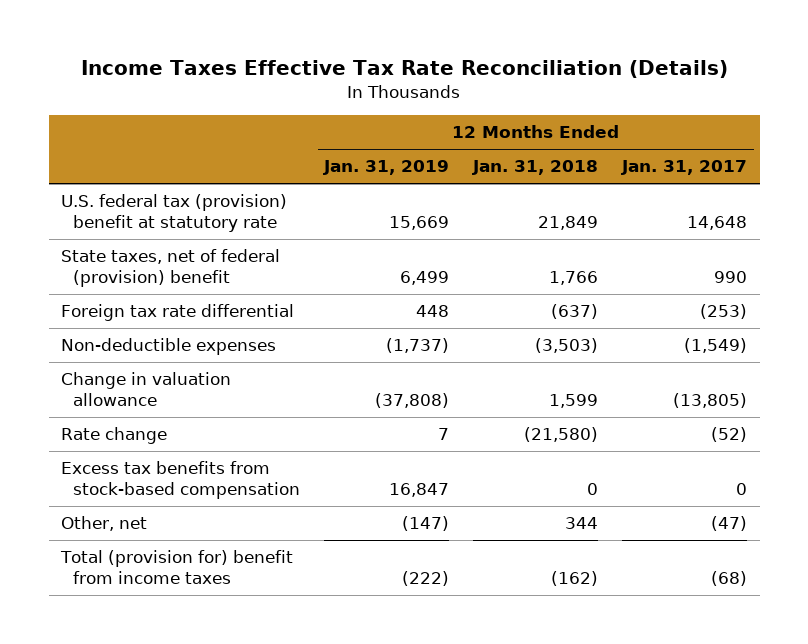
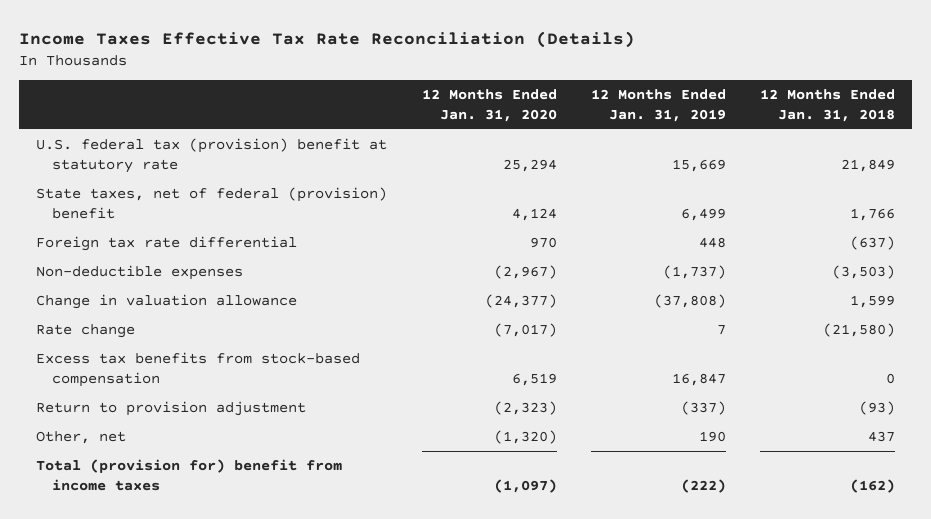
[621,160,748,176] Jan. 31, 2017 -> none
none -> [421,89,557,123] 12 Months Ended Jan. 31, 2020
none -> [36,401,307,417] Return to provision adjustment
[402,516,450,532] (147) -> [698,431,726,443] 190
[565,517,599,530] 344 -> [867,431,895,443] 437

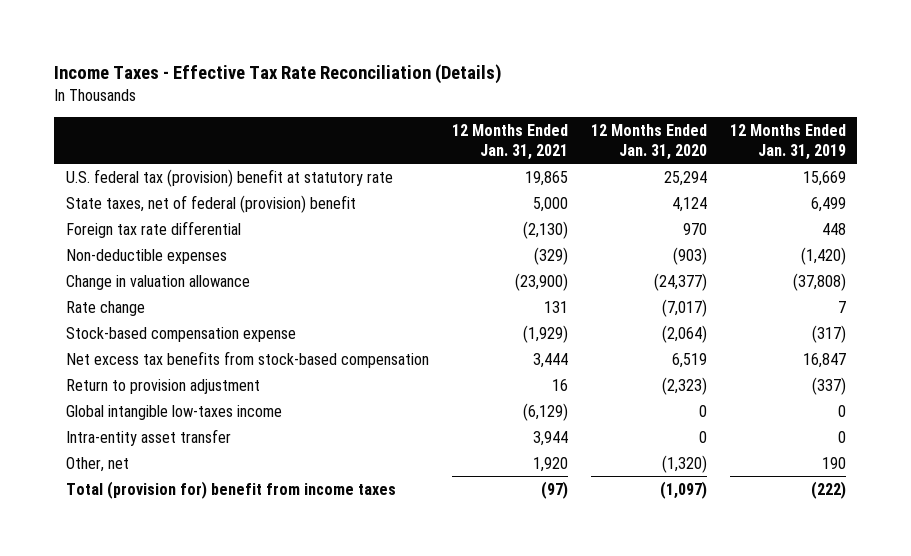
[19,30,636,48] Income Taxes Effective Tax Rate Reconciliation (Details) -> [54,64,503,85] Income Taxes - Effective Tax Rate Reconciliation (Details)
[759,89,895,123] 12 Months Ended Jan. 31, 2018 -> none
none -> [451,123,568,160] 12 Months Ended Jan. 31, 2021
[493,265,557,280] (2,967) -> [672,246,707,265] (903)
[662,265,726,280] (1,737) -> [800,246,846,265] (1,420)
none -> [65,326,296,342] Stock-based compensation expense
[36,352,361,387] Excess tax benefits from stock-based compensation -> [65,350,429,368] Net excess tax benefits from stock-based compensation
none -> [65,404,282,420] Global intangible low-taxes income
none -> [65,428,231,446] Intra-entity asset transfer

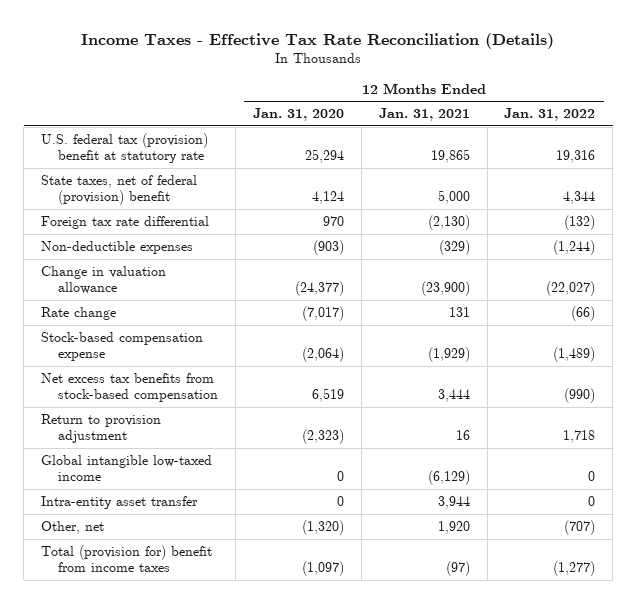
[729,123,846,160] 12 Months Ended Jan. 31, 2019 -> none
none -> [504,108,596,122] Jan. 31, 2022
[65,404,282,420] Global intangible low-taxes income -> [41,454,213,482] Global intangible low-taxed income

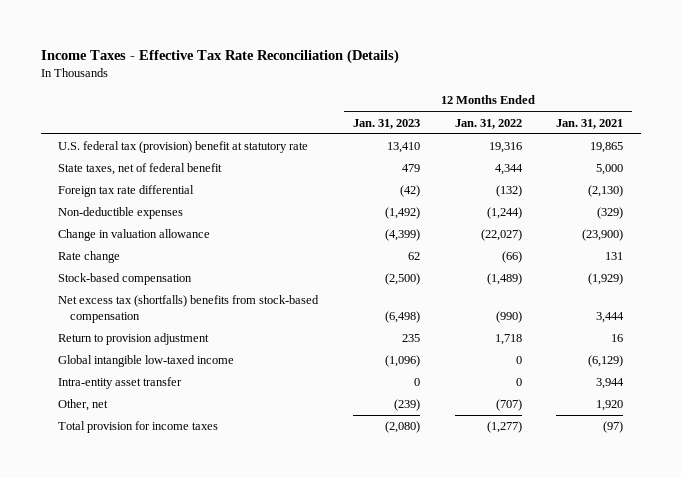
[252,108,344,122] Jan. 31, 2020 -> none
none -> [352,118,420,129] Jan. 31, 2023
[41,174,198,206] State taxes, net of federal (provision) benefit -> [58,163,223,176] State taxes, net of federal benefit
[41,331,204,362] Stock-based compensation expense -> [58,273,193,286] Stock-based compensation
[41,372,218,403] Net excess tax benefits from stock-based compensation -> [58,295,320,324] Net excess tax (shortfalls) benefits from stock-based compensation
[41,544,213,573] Total (provision for) benefit from income taxes -> [58,421,219,434] Total provision for income taxes

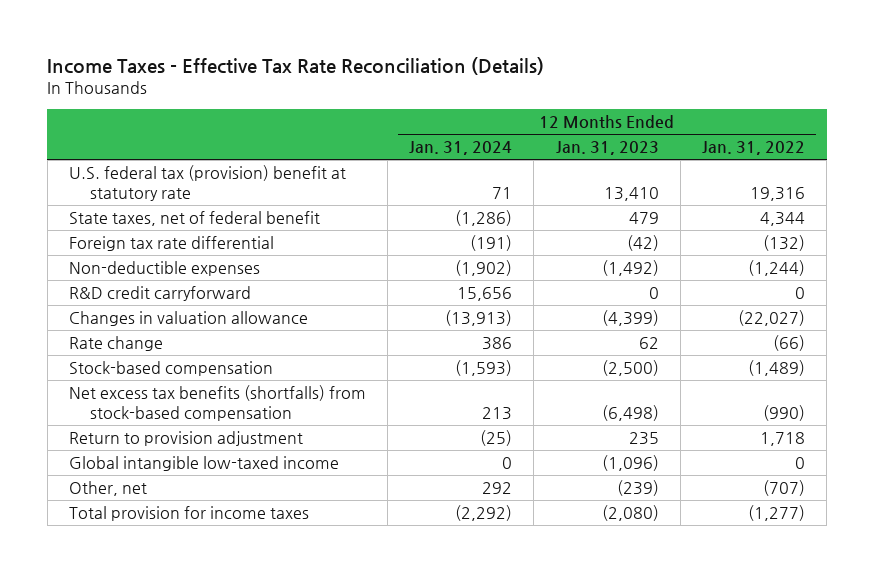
[556,118,624,129] Jan. 31, 2021 -> none
none -> [409,141,513,156] Jan. 31, 2024
none -> [68,286,251,302] R&D credit carryforward
[58,229,211,242] Change in valuation allowance -> [68,311,308,327] Changes in valuation allowance
[58,295,320,324] Net excess tax (shortfalls) benefits from stock-based compensation -> [68,385,366,421] Net excess tax benefits (shortfalls) from stock-based compensation
[58,377,183,390] Intra-entity asset transfer -> none

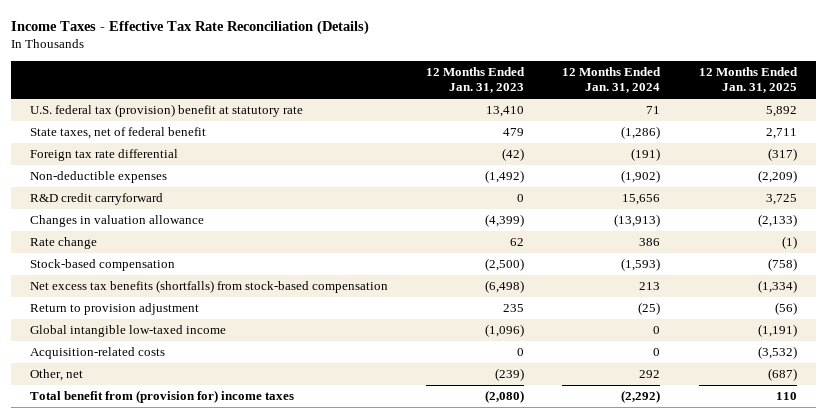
[702,141,806,156] Jan. 31, 2022 -> none
none -> [698,67,798,94] 12 Months Ended Jan. 31, 2025
none -> [30,347,166,360] Acquisition-related costs
[68,506,309,522] Total provision for income taxes -> [30,390,295,404] Total benefit from (provision for) income taxes

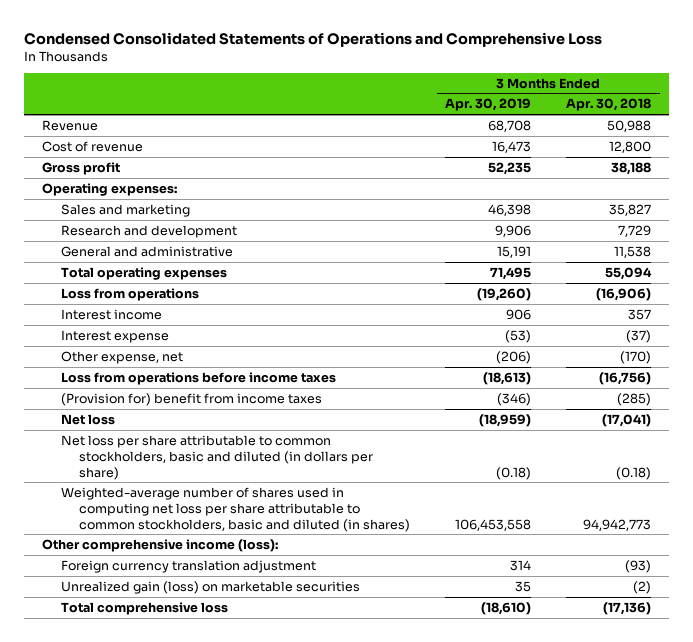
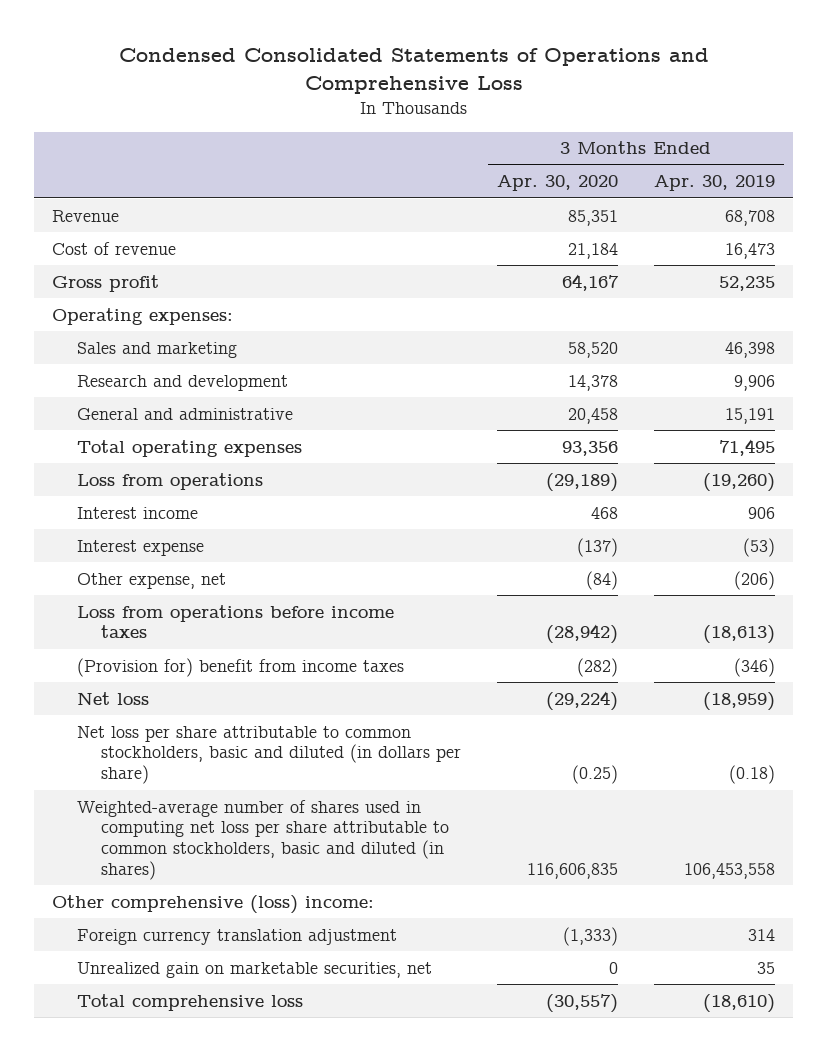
[566,98,652,112] Apr. 30, 2018 -> none
none -> [497,175,619,192] Apr. 30, 2020
[41,538,278,552] Other comprehensive income (loss): -> [51,894,374,914] Other comprehensive (loss) income:
[60,580,360,594] Unrealized gain (loss) on marketable securities -> [76,961,432,978] Unrealized gain on marketable securities, net

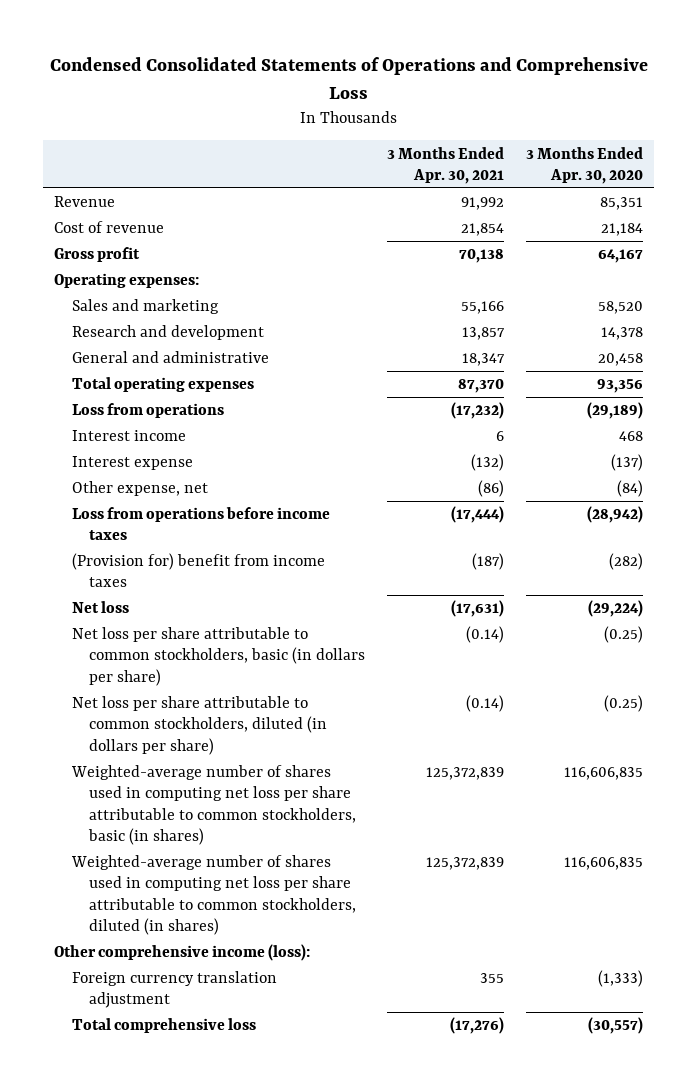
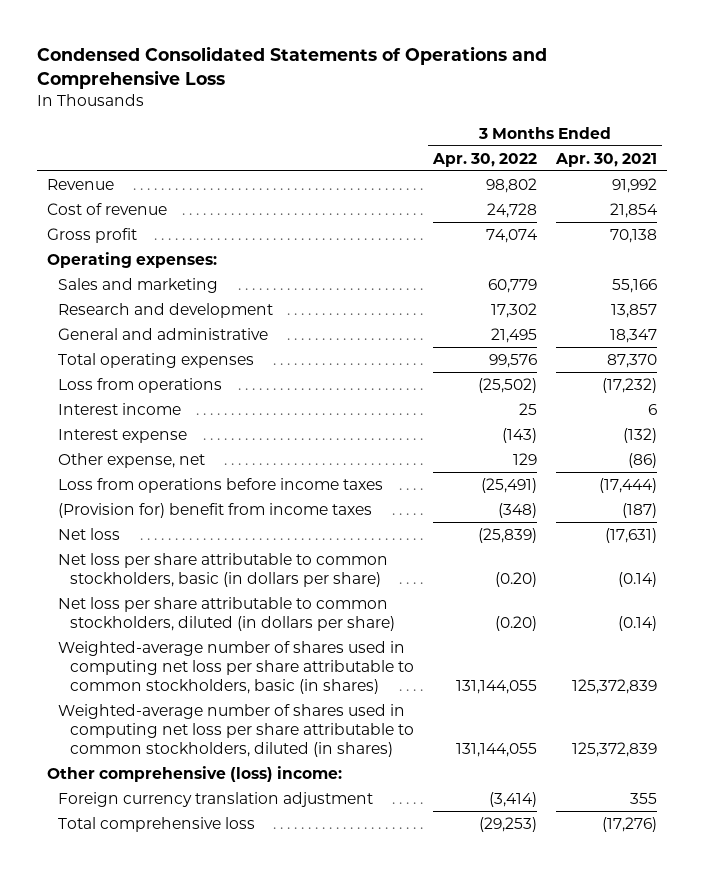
[526,146,644,184] 3 Months Ended Apr. 30, 2020 -> none
none -> [432,152,538,167] Apr. 30, 2022
[54,944,311,962] Other comprehensive income (loss): -> [46,765,342,782] Other comprehensive (loss) income:

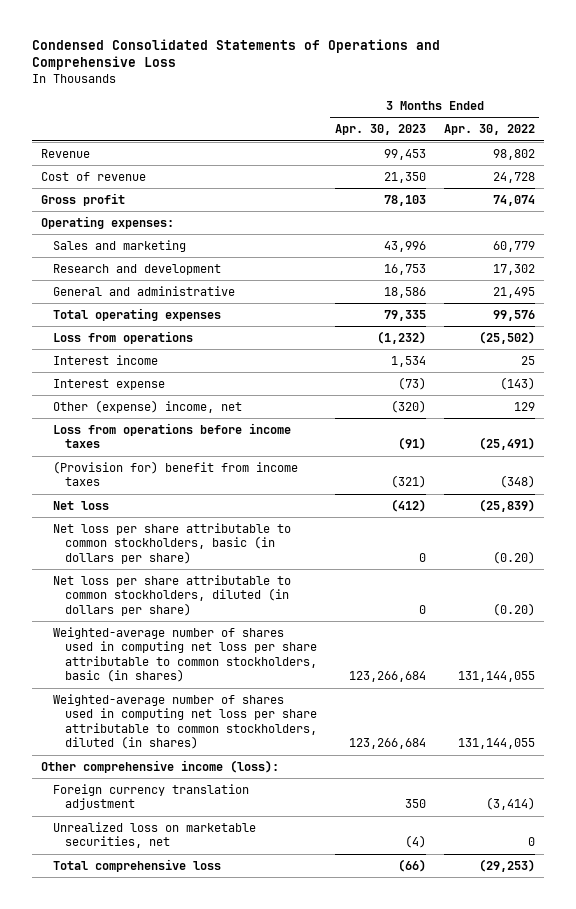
[555,152,658,167] Apr. 30, 2021 -> none
none -> [334,124,426,136] Apr. 30, 2023
[58,452,206,468] Other expense, net -> [52,399,242,413] Other (expense) income, net
[46,765,342,782] Other comprehensive (loss) income: -> [40,759,279,773] Other comprehensive income (loss):
none -> [52,821,256,849] Unrealized loss on marketable securities, net

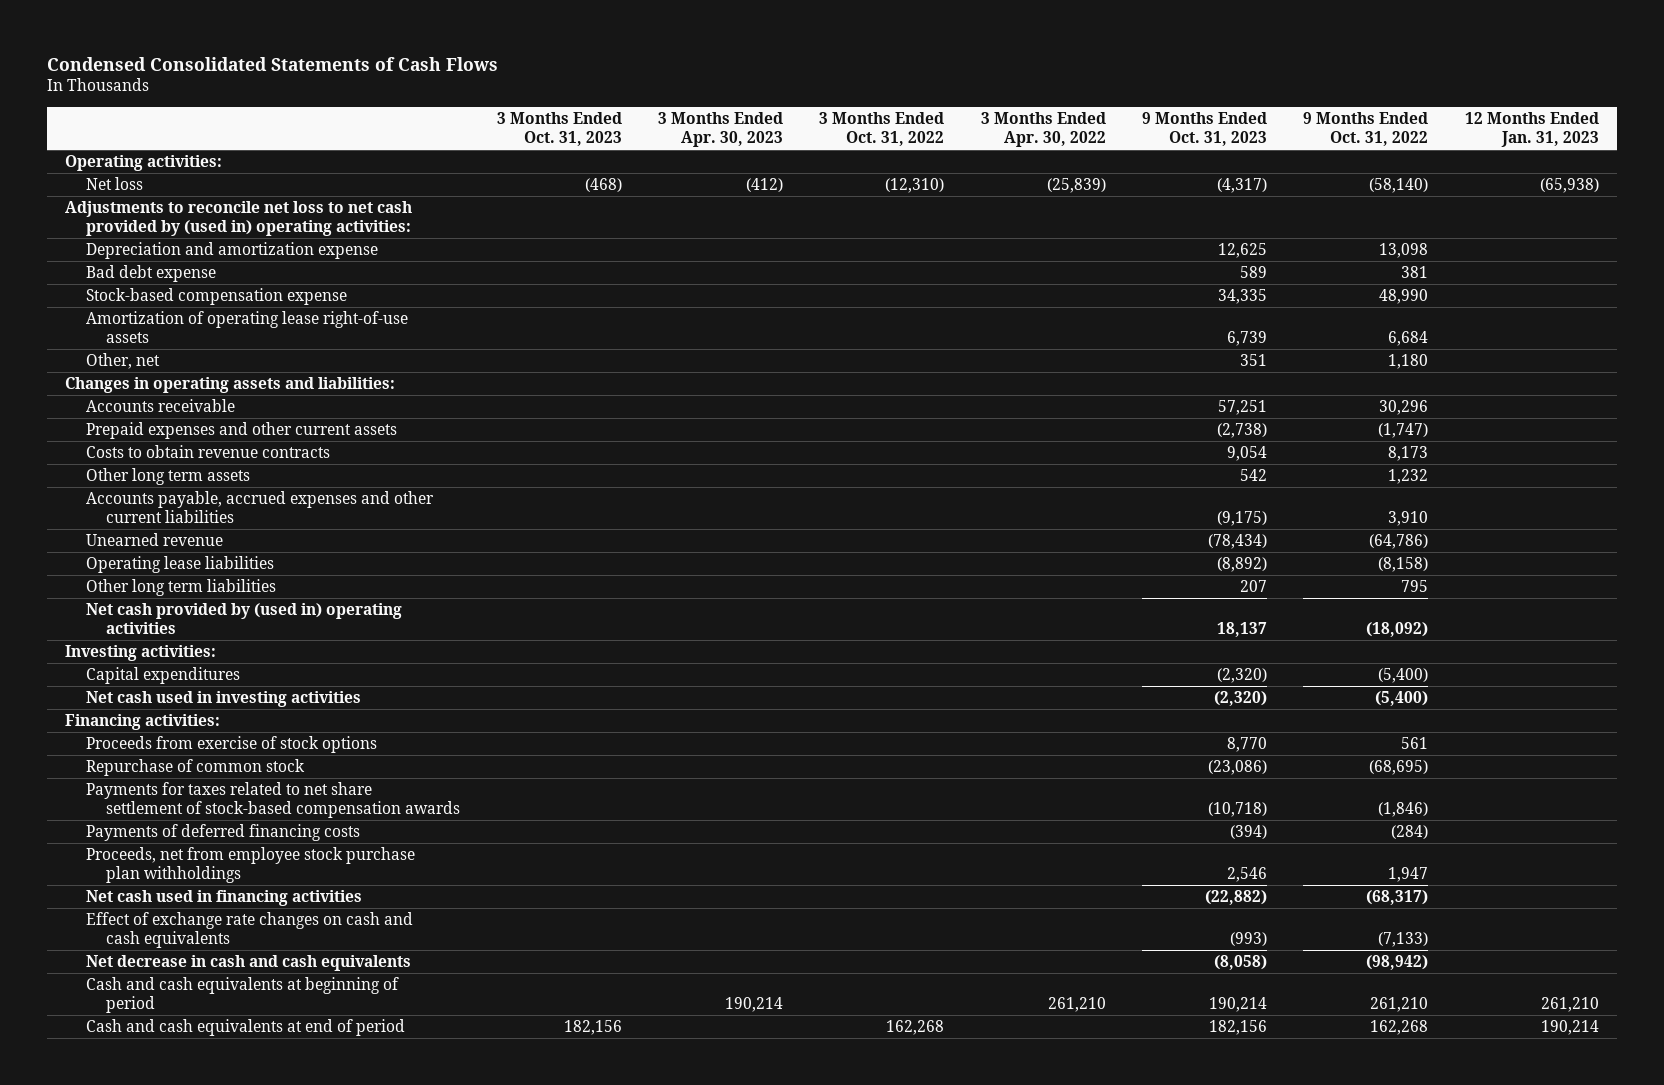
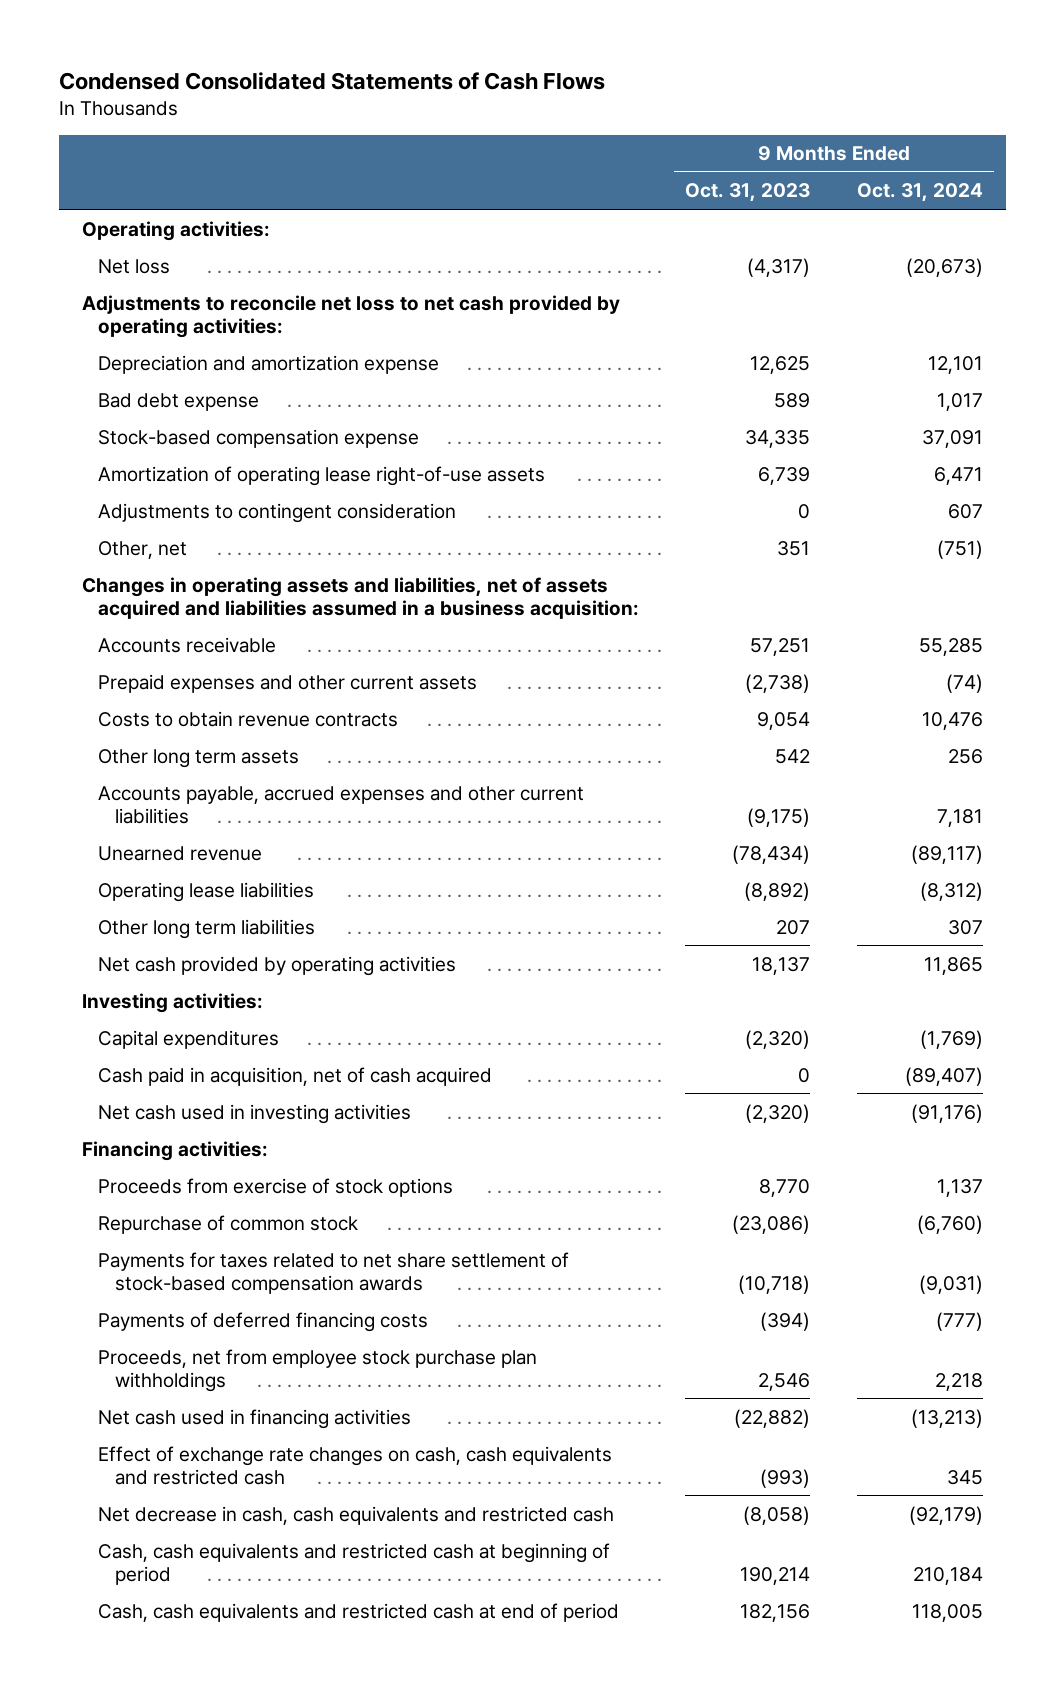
[496,111,622,146] 3 Months Ended Oct. 31, 2023 -> none
[658,111,784,147] 3 Months Ended Apr. 30, 2023 -> none
[819,111,945,146] 3 Months Ended Oct. 31, 2022 -> none
[980,111,1106,147] 3 Months Ended Apr. 30, 2022 -> none
[1303,111,1429,146] 9 Months Ended Oct. 31, 2022 -> none
[1464,111,1599,147] 12 Months Ended Jan. 31, 2023 -> none
none -> [856,183,983,203] Oct. 31, 2024
[64,201,412,237] Adjustments to reconcile net loss to net cash provided by (used in) operating activities: -> [81,294,620,338] Adjustments to reconcile net loss to net cash provided by operating activities:
none -> [98,502,457,523] Adjustments to contingent consideration
[64,377,395,394] Changes in operating assets and liabilities: -> [81,576,640,619] Changes in operating assets and liabilities, net of assets acquired and liabilities assumed in a business acquisition:
[85,603,402,635] Net cash provided by (used in) operating activities -> [98,955,457,976] Net cash provided by operating activities
none -> [98,1066,493,1086] Cash paid in acquisition, net of cash acquired
[85,912,413,949] Effect of exchange rate changes on cash and cash equivalents -> [98,1445,613,1485] Effect of exchange rate changes on cash, cash equivalents and restricted cash
[85,955,411,972] Net decrease in cash and cash equivalents -> [98,1505,615,1525] Net decrease in cash, cash equivalents and restricted cash
[85,977,399,1014] Cash and cash equivalents at beginning of period -> [98,1542,611,1585] Cash, cash equivalents and restricted cash at beginning of period
[85,1019,405,1037] Cash and cash equivalents at end of period -> [98,1602,620,1622] Cash, cash equivalents and restricted cash at end of period

